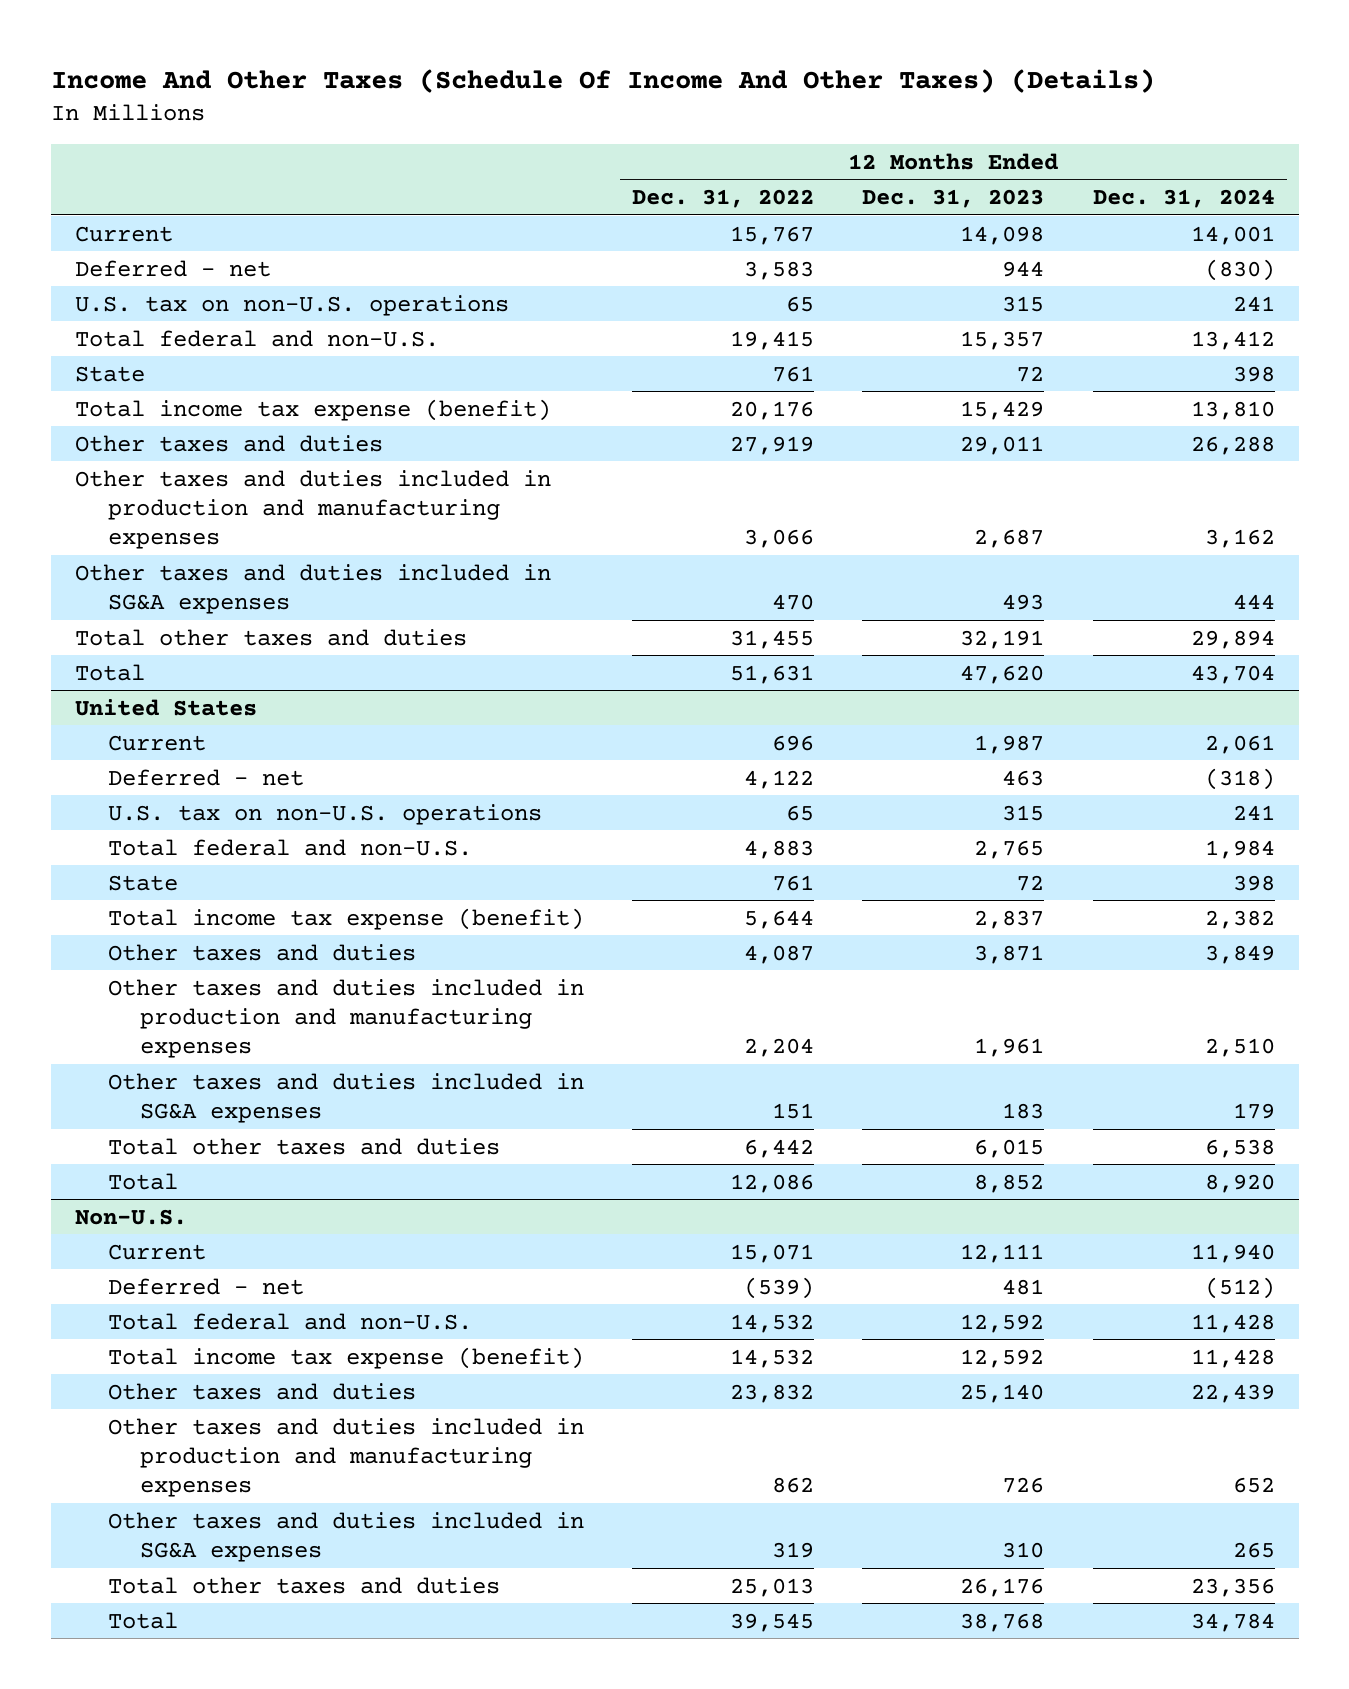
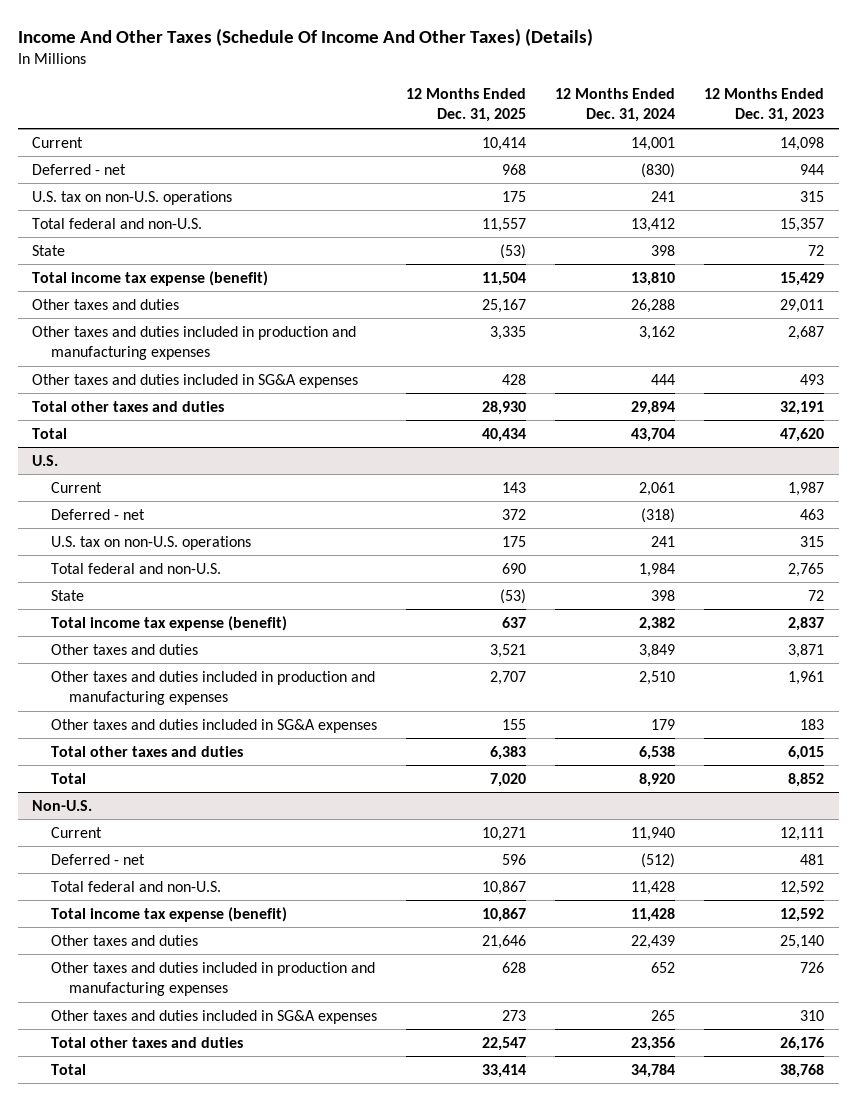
[631,188,814,208] Dec. 31, 2022 -> none
none -> [405,88,526,123] 12 Months Ended Dec. 31, 2025
[74,698,257,716] United States -> [32,454,59,466] U.S.

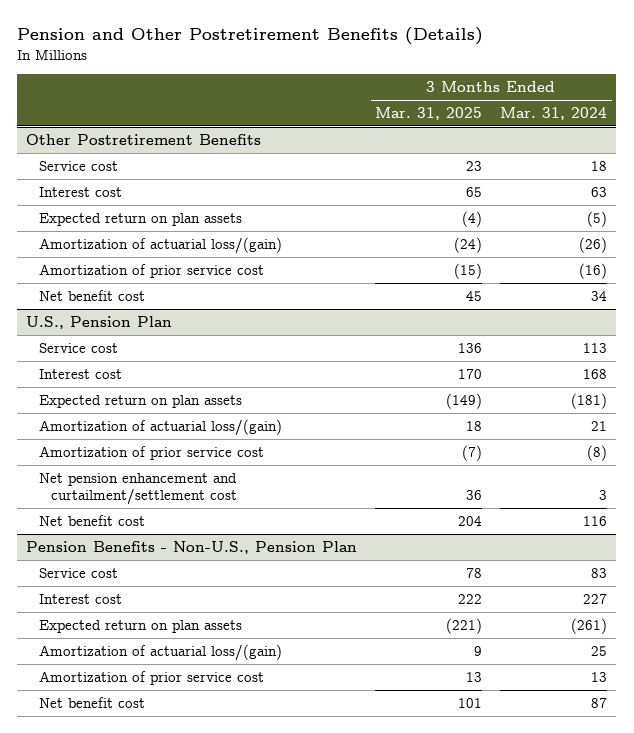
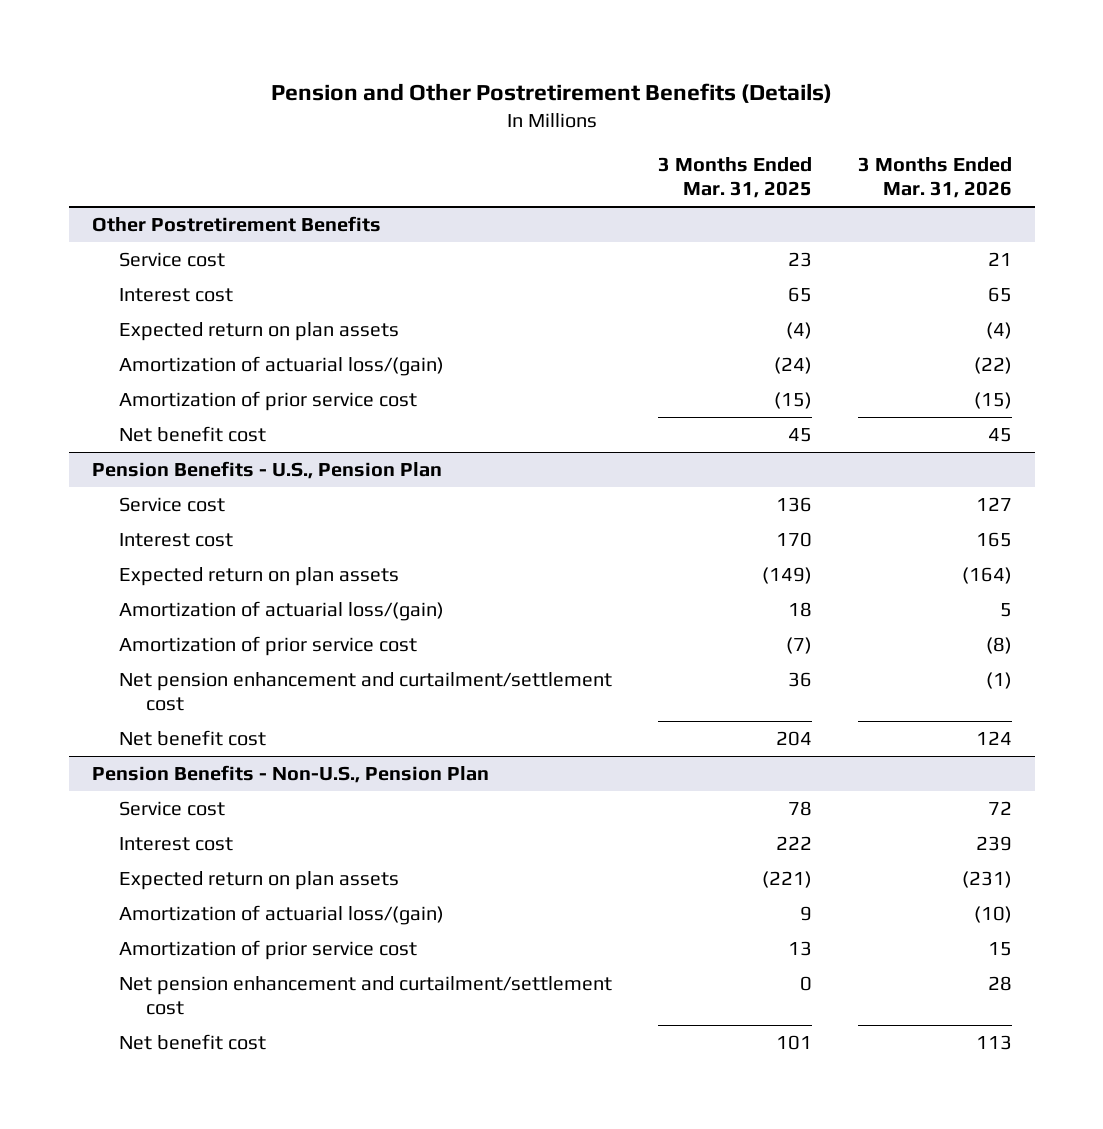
[500,106,608,120] Mar. 31, 2024 -> none
none -> [857,156,1012,198] 3 Months Ended Mar. 31, 2026
[26,315,173,329] U.S., Pension Plan -> [91,461,442,480] Pension Benefits - U.S., Pension Plan
none -> [118,976,612,1016] Net pension enhancement and curtailment/settlement cost

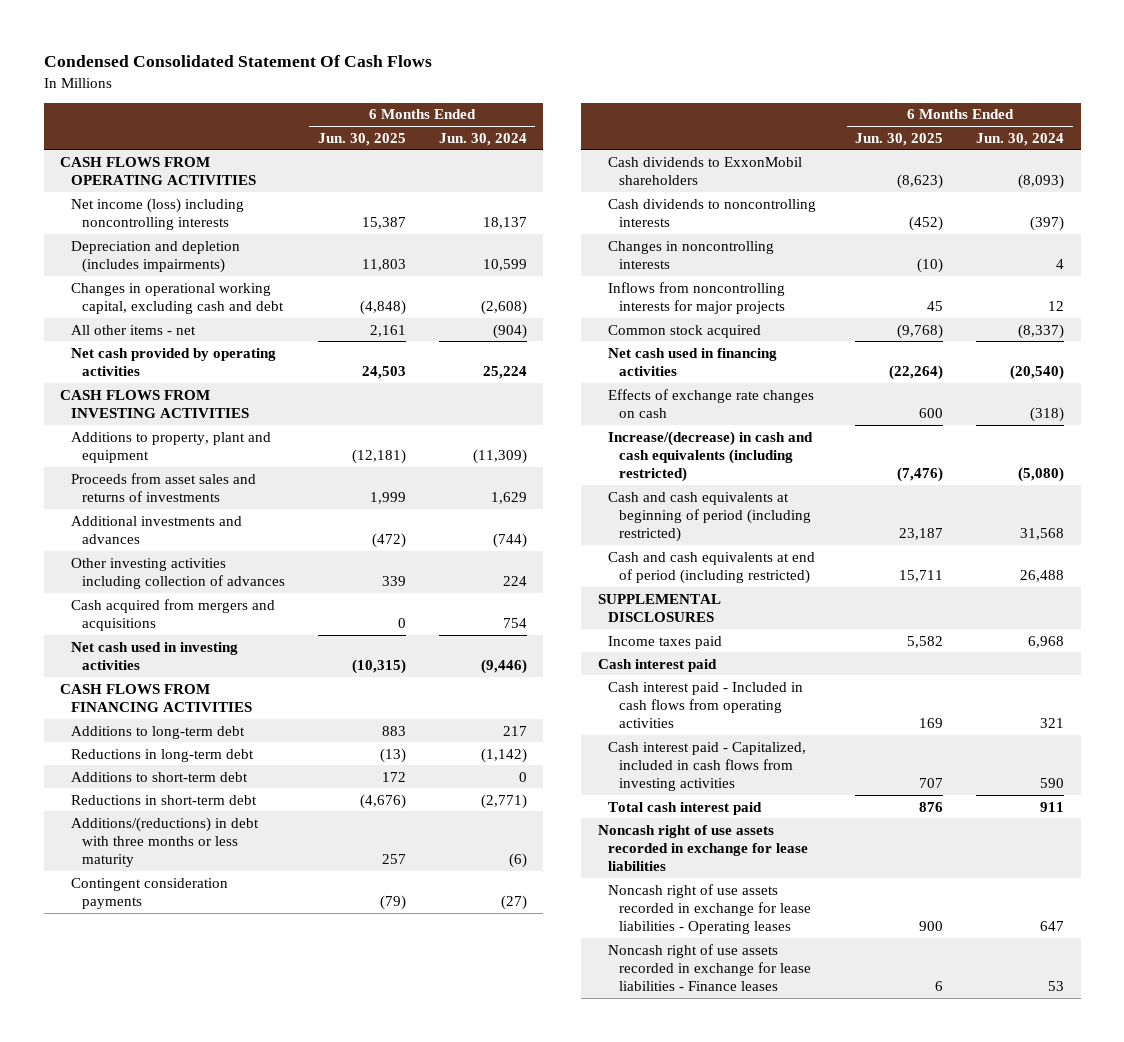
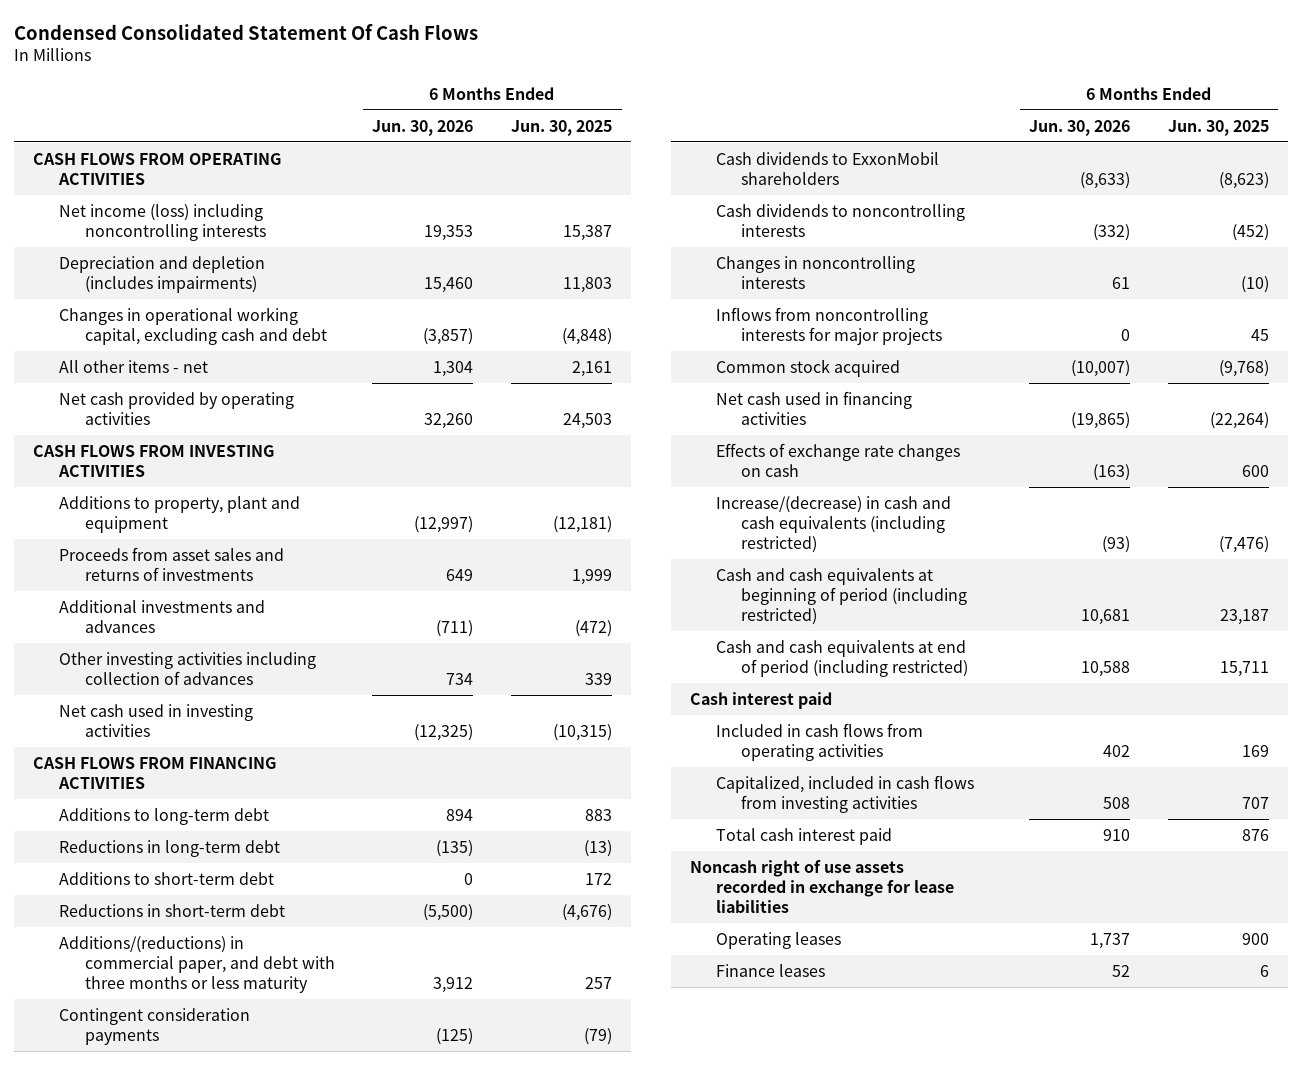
[438,132,527,146] Jun. 30, 2024 -> none
none -> [372,119,474,136] Jun. 30, 2026
[70,598,275,631] Cash acquired from mergers and acquisitions -> none
[70,816,259,868] Additions/(reductions) in debt with three months or less maturity -> [58,935,335,993] Additions/(reductions) in commercial paper, and debt with three months or less maturity
[597,593,721,622] SUPPLEMENTAL DISCLOSURES -> none
[608,635,723,649] Income taxes paid -> none
[608,681,804,729] Cash interest paid - Included in cash flows from operating activities -> [715,722,923,761] Included in cash flows from operating activities
[608,741,807,792] Cash interest paid - Capitalized, included in cash flows from investing activities -> [715,774,974,813] Capitalized, included in cash flows from investing activities
[608,883,812,935] Noncash right of use assets recorded in exchange for lease liabilities - Operating leases -> [715,931,841,949] Operating leases
[608,943,812,992] Noncash right of use assets recorded in exchange for lease liabilities - Finance leases -> [715,963,825,977] Finance leases

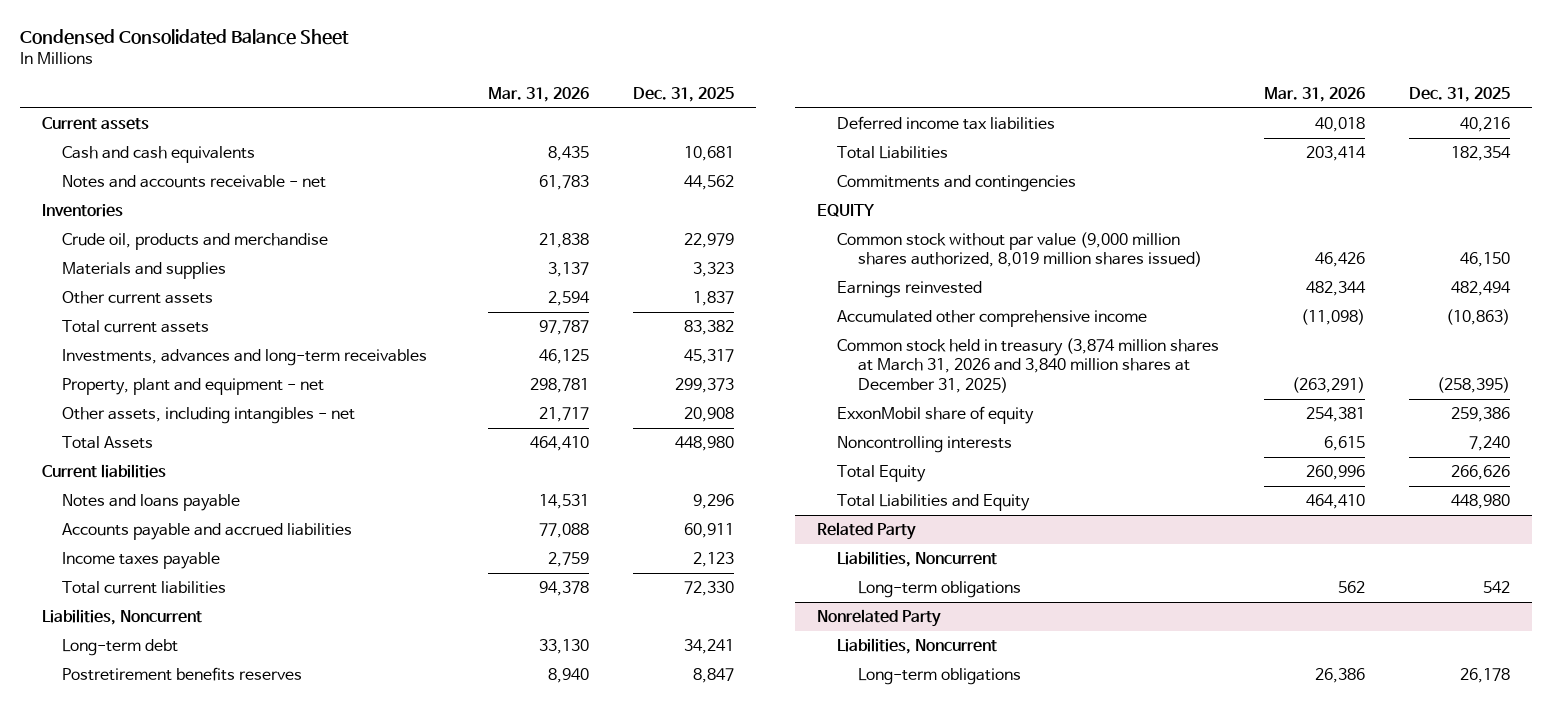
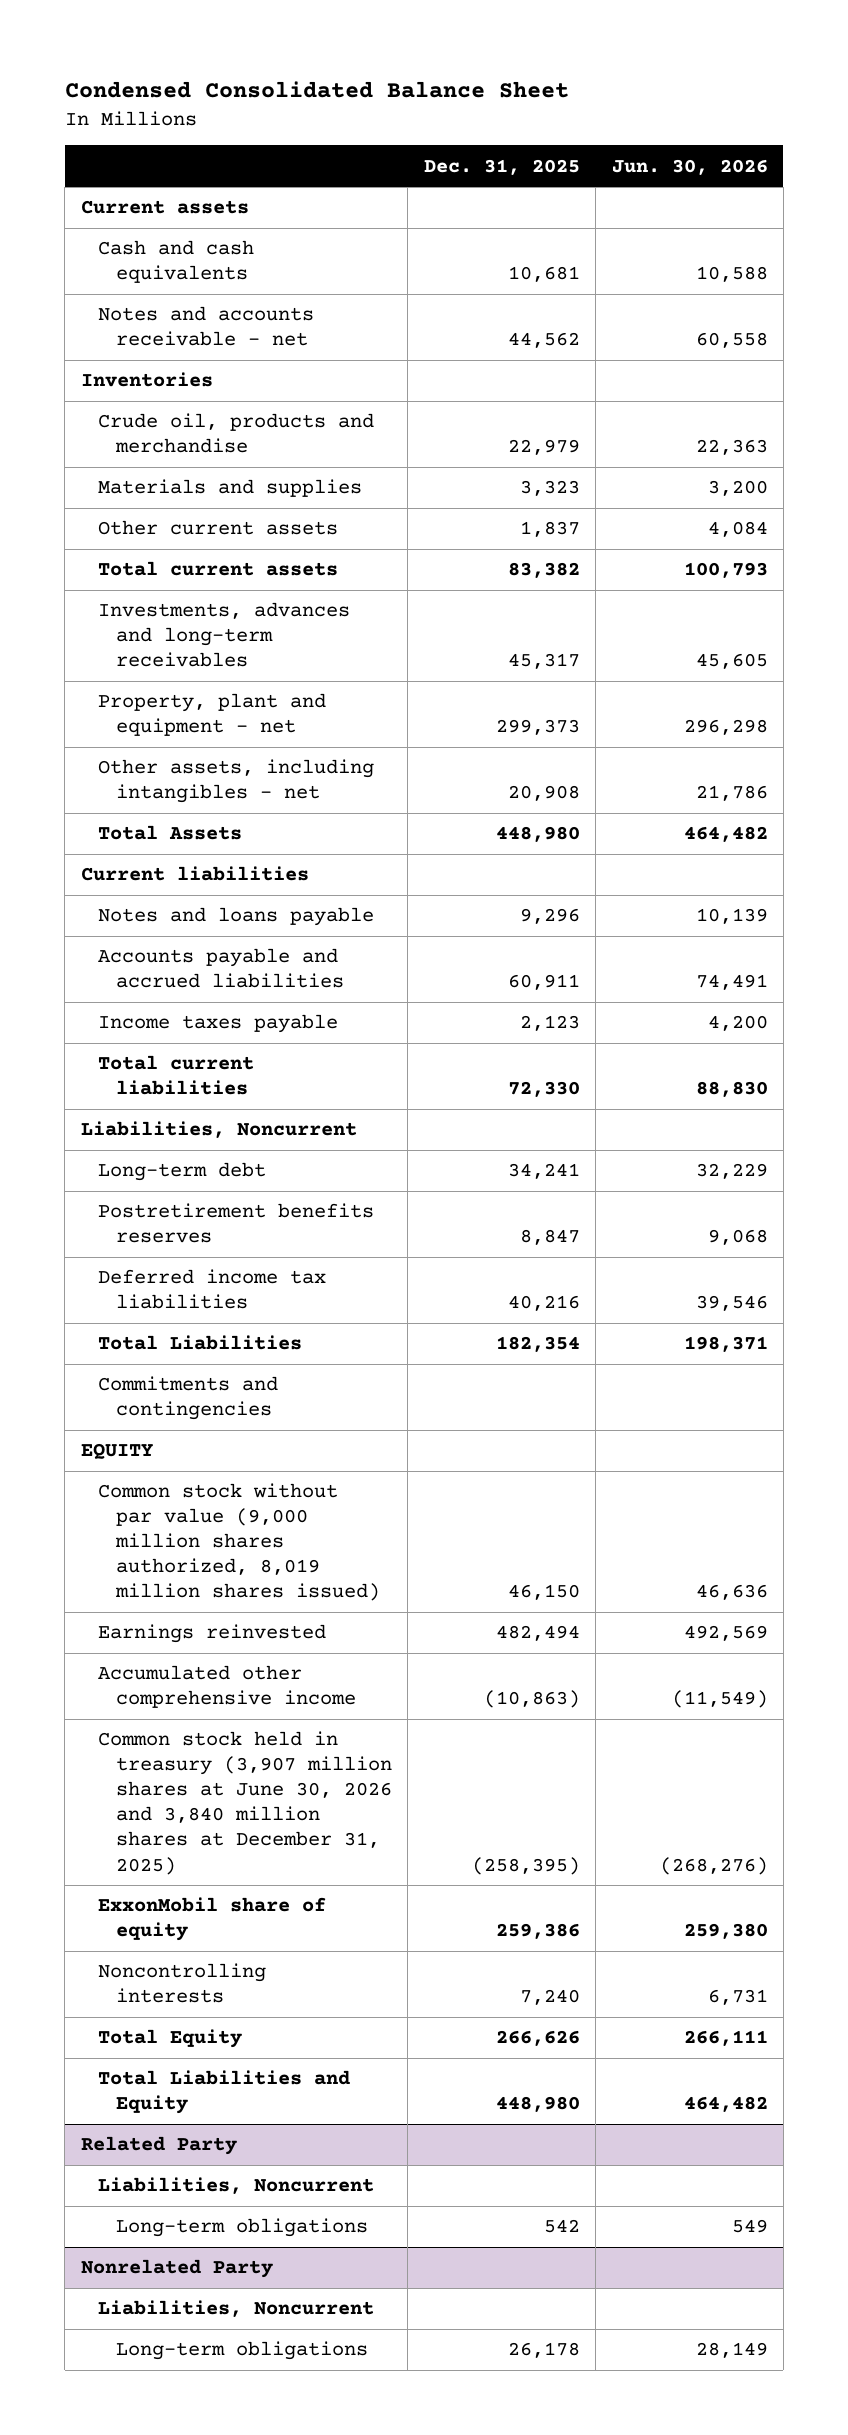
[488,86,590,102] Mar. 31, 2026 -> none
none -> [611,158,768,175] Jun. 30, 2026
[837,337,1220,394] Common stock held in treasury (3,874 million shares at March 31, 2026 and 3,840 million shares at December 31, 2025) -> [98,1731,392,1875] Common stock held in treasury (3,907 million shares at June 30, 2026 and 3,840 million shares at December 31, 2025)

